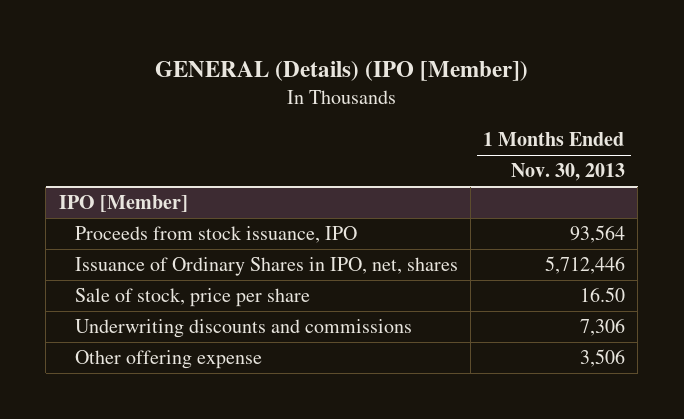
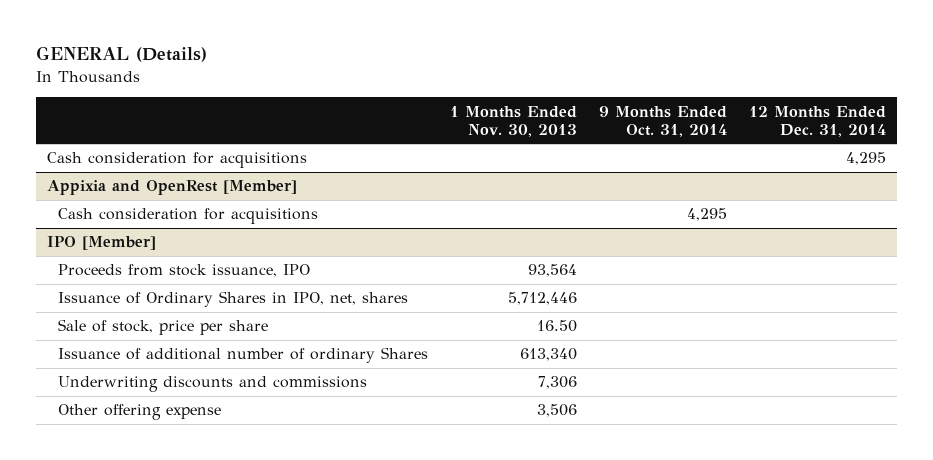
[154,61,528,82] GENERAL (Details) (IPO [Member]) -> [35,46,207,63] GENERAL (Details)
none -> [598,105,727,138] 9 Months Ended Oct. 31, 2014
none -> [748,105,886,138] 12 Months Ended Dec. 31, 2014
none -> [46,152,307,169] Cash consideration for acquisitions
none -> [46,180,297,196] Appixia and OpenRest [Member]
none -> [58,208,319,225] Cash consideration for acquisitions
none -> [58,347,429,364] Issuance of additional number of ordinary Shares

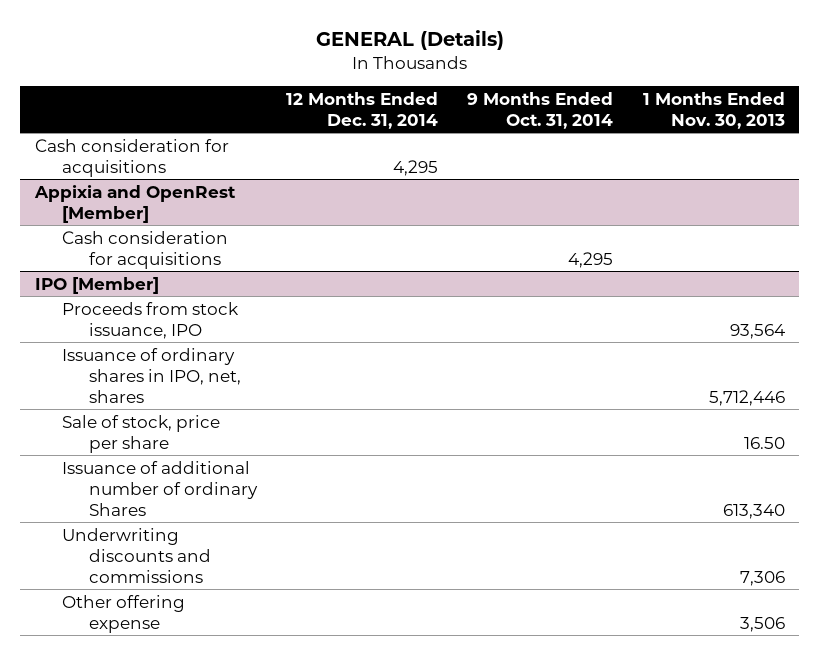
[58,291,409,308] Issuance of Ordinary Shares in IPO, net, shares -> [61,347,241,403] Issuance of ordinary shares in IPO, net, shares

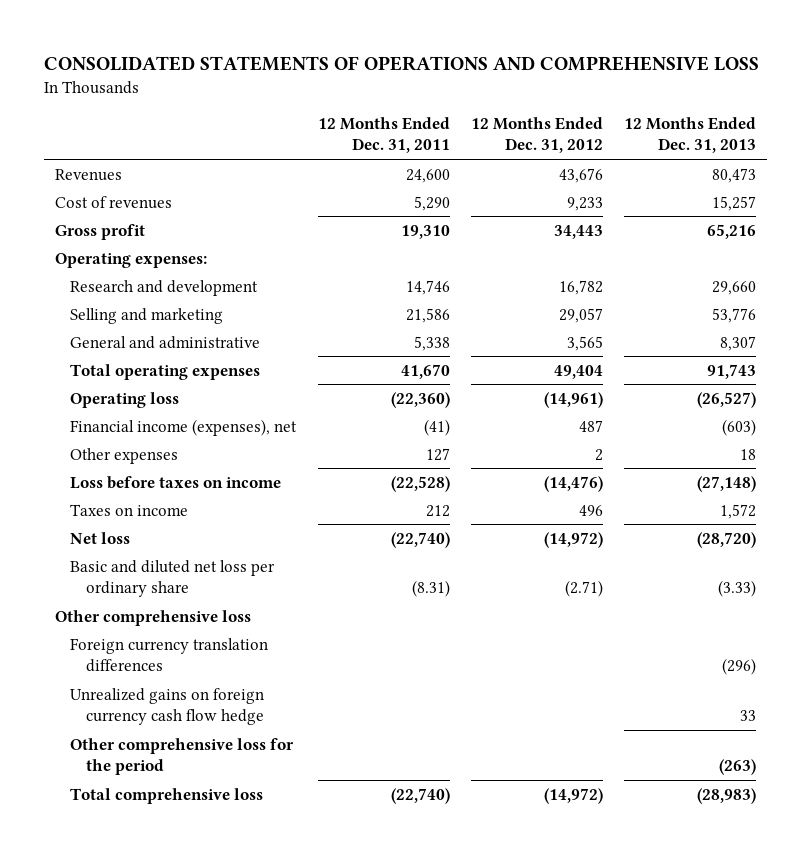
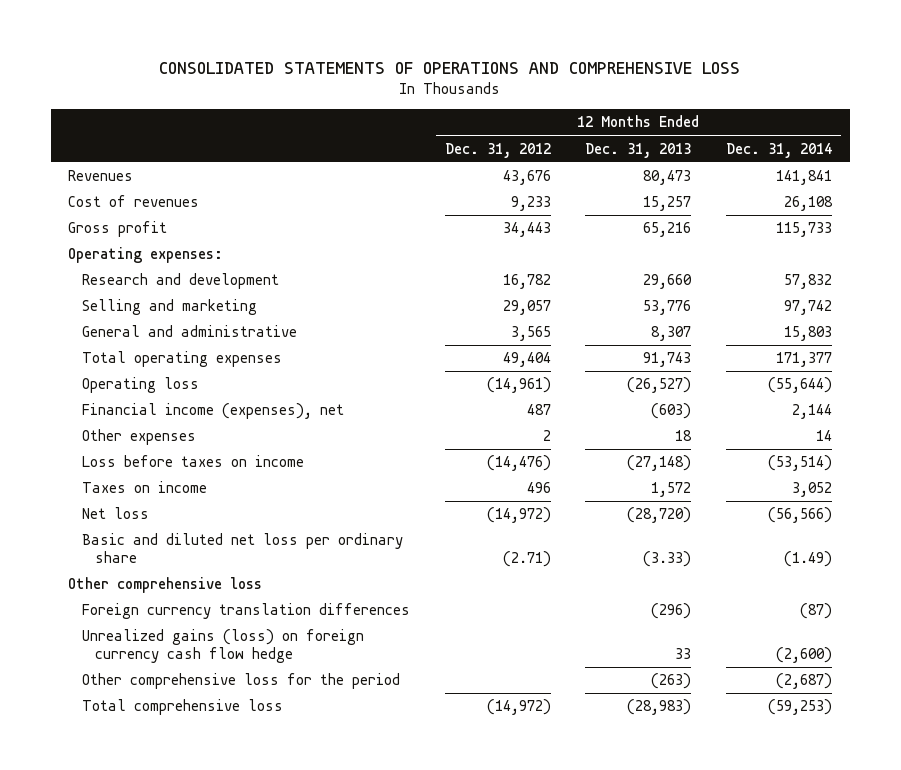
[317,117,450,154] 12 Months Ended Dec. 31, 2011 -> none
none -> [726,142,833,158] Dec. 31, 2014
[70,687,265,725] Unrealized gains on foreign currency cash flow hedge -> [81,629,364,663] Unrealized gains (loss) on foreign currency cash flow hedge

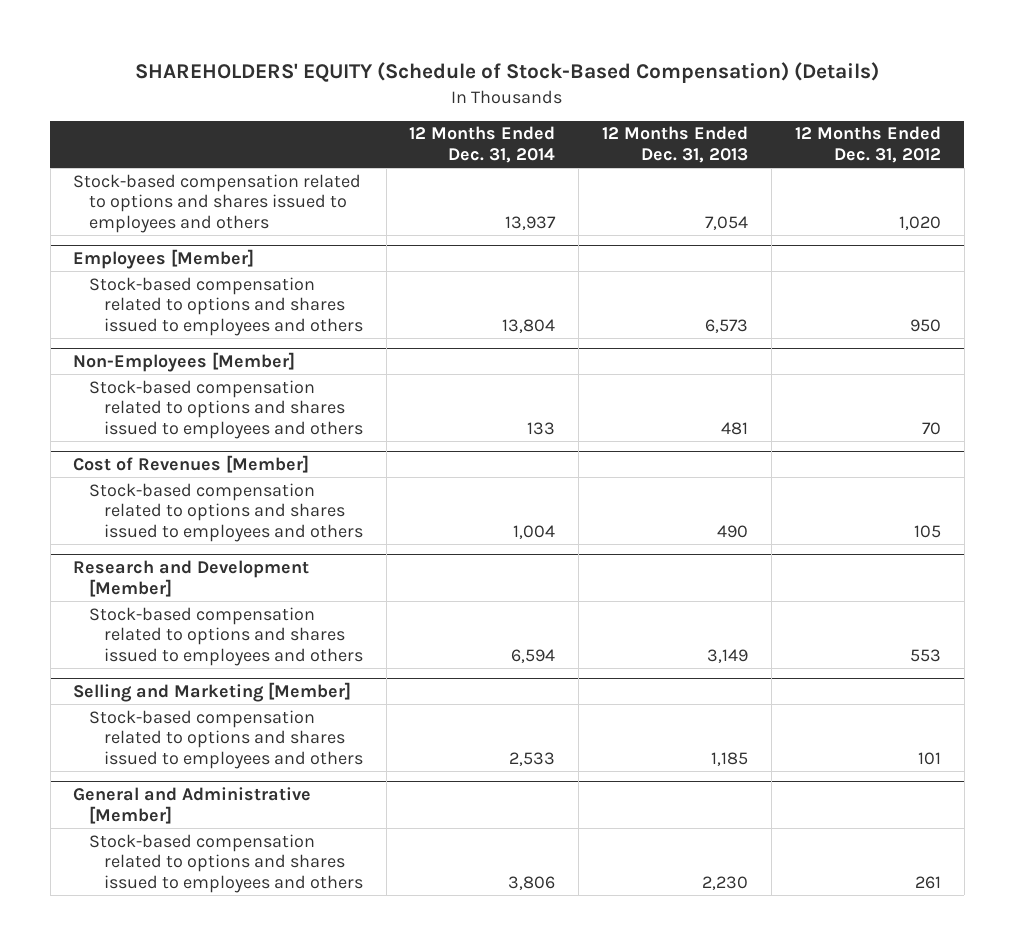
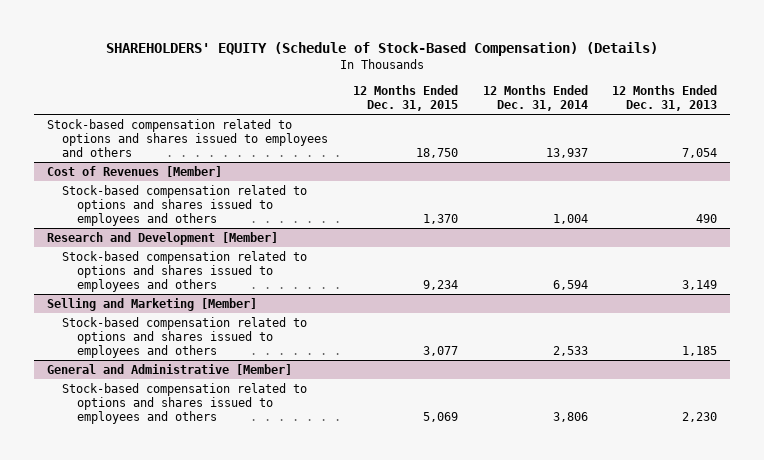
[794,126,941,164] 12 Months Ended Dec. 31, 2012 -> none
none -> [352,85,458,112] 12 Months Ended Dec. 31, 2015
[73,248,255,269] Employees [Member] -> none
[88,276,363,337] Stock-based compensation related to options and shares issued to employees and others -> none
[73,351,296,372] Non-Employees [Member] -> none
[88,379,363,440] Stock-based compensation related to options and shares issued to employees and others -> none

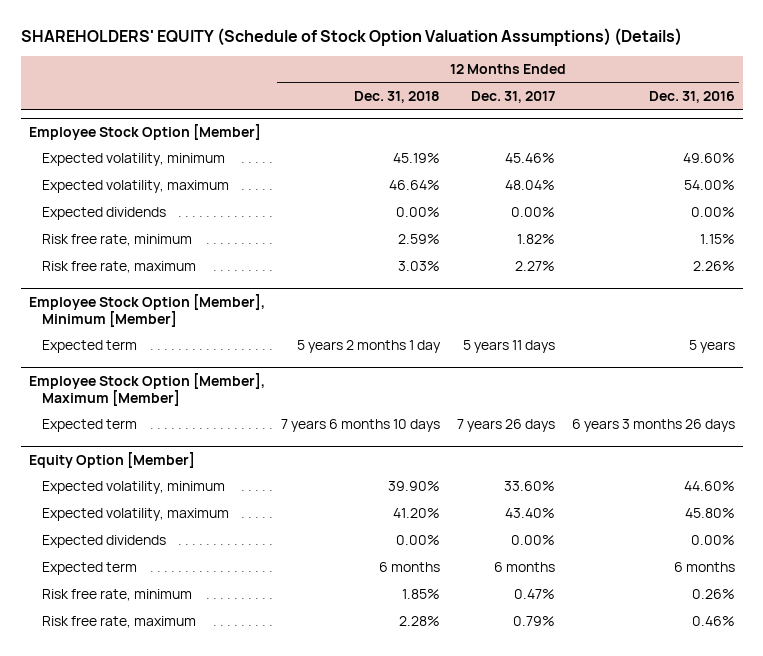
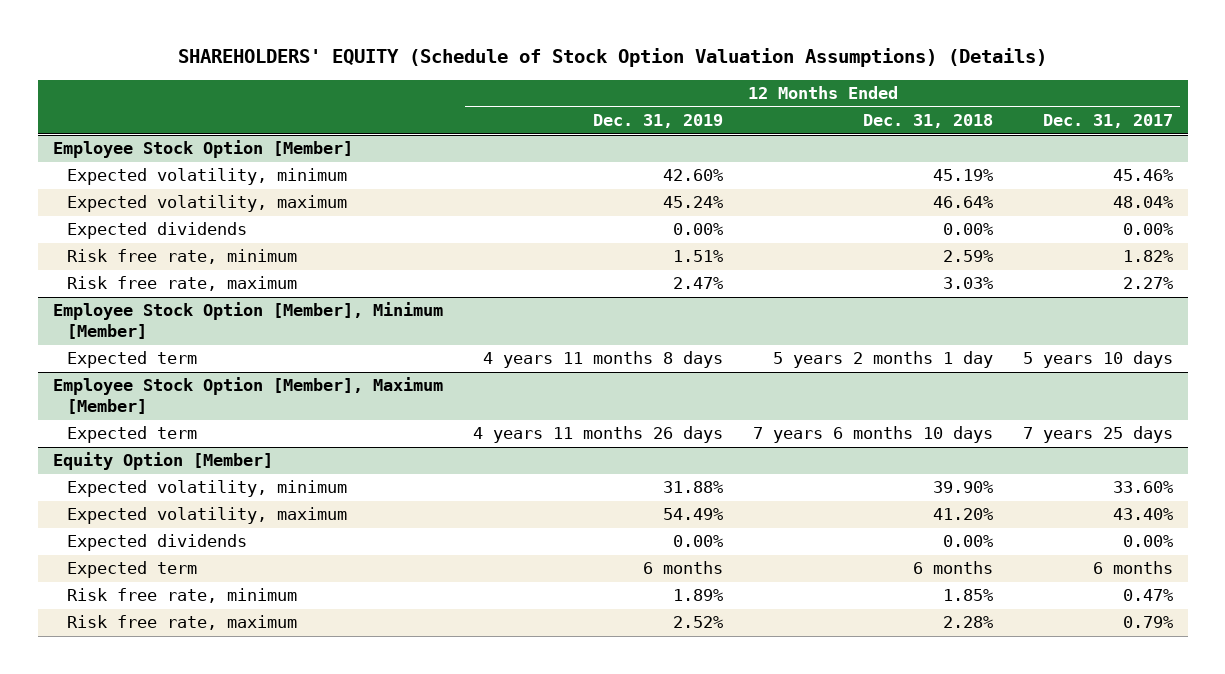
[648,91,735,104] Dec. 31, 2016 -> none
none -> [592,114,723,129] Dec. 31, 2019
[463,340,556,354] 5 years 11 days -> [1022,351,1173,369] 5 years 10 days
[457,419,556,433] 7 years 26 days -> [1022,426,1173,444] 7 years 25 days

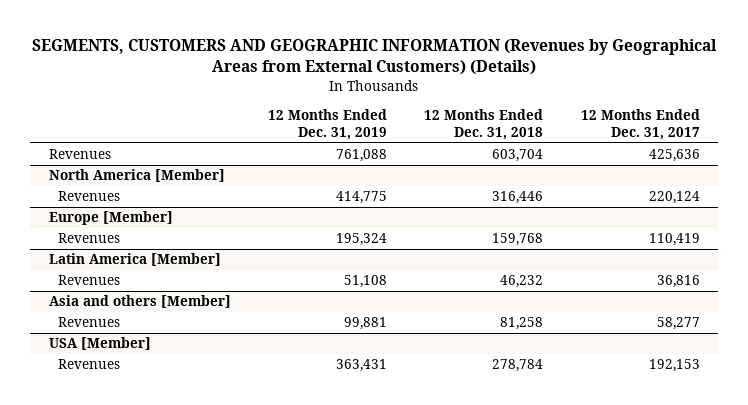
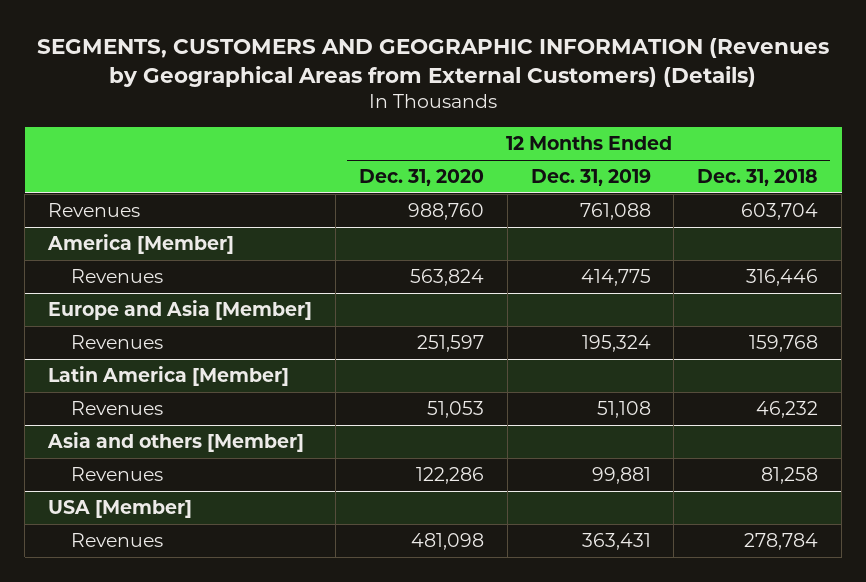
[580,108,700,141] 12 Months Ended Dec. 31, 2017 -> none
none -> [358,169,484,187] Dec. 31, 2020
[48,169,225,183] North America [Member] -> [47,234,235,255] America [Member]
[48,211,173,226] Europe [Member] -> [48,300,313,321] Europe and Asia [Member]

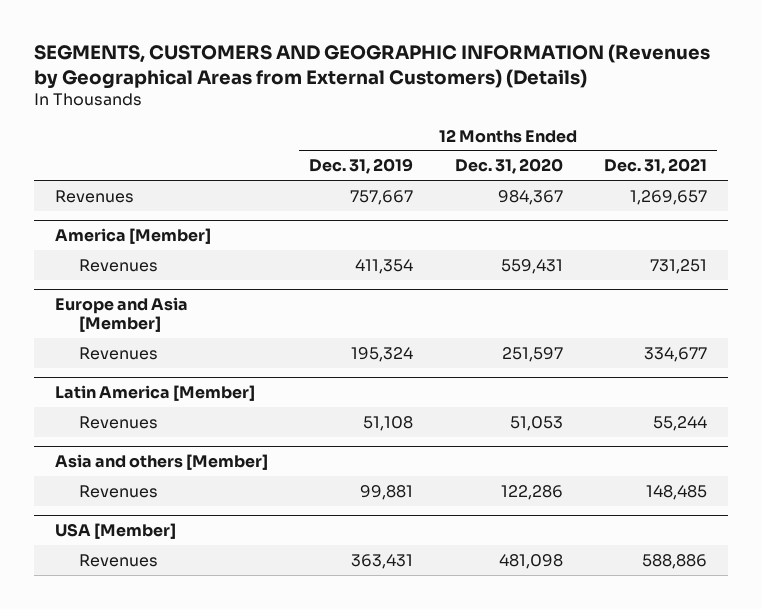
[697,169,819,187] Dec. 31, 2018 -> none
none -> [604,158,708,175] Dec. 31, 2021
[407,203,484,221] 988,760 -> [497,189,563,205] 984,367
[579,203,651,221] 761,088 -> [350,189,414,205] 757,667
[409,269,484,287] 563,824 -> [500,258,563,274] 559,431
[580,269,651,287] 414,775 -> [355,258,414,274] 411,354

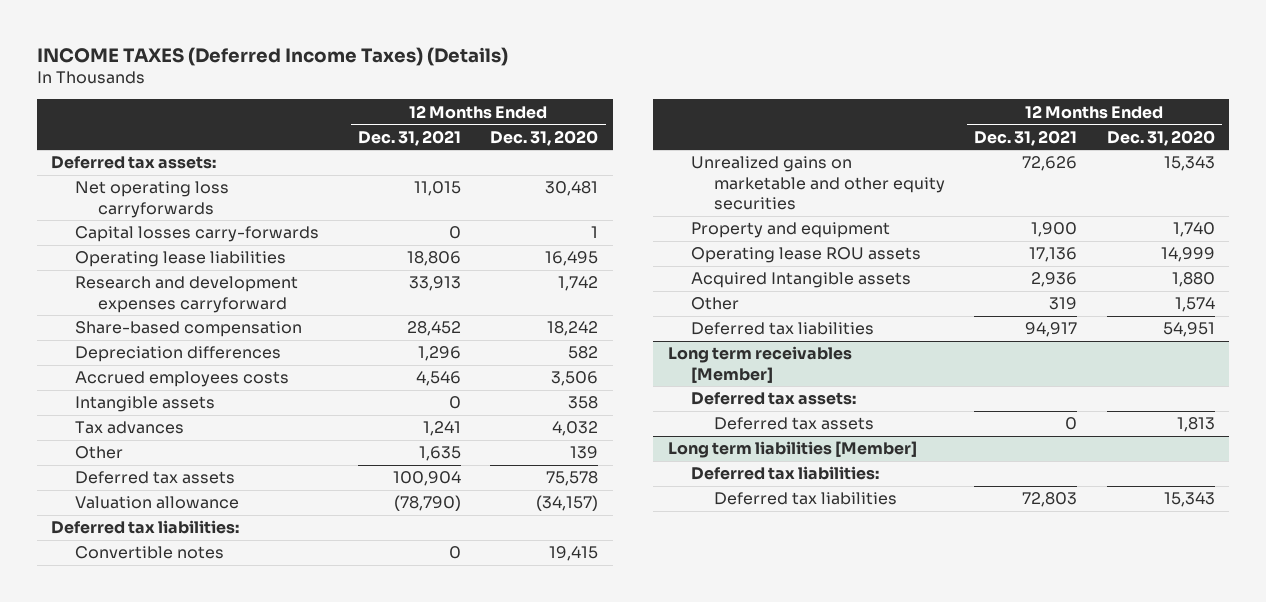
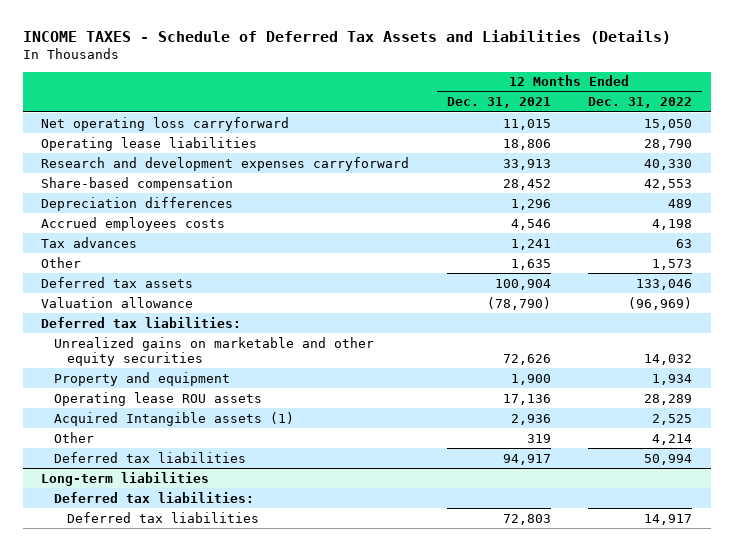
[36,46,508,66] INCOME TAXES (Deferred Income Taxes) (Details) -> [22,30,671,45] INCOME TAXES - Schedule of Deferred Tax Assets and Liabilities (Details)
[490,129,599,146] Dec. 31, 2020 -> none
none -> [588,97,693,109] Dec. 31, 2022
[51,156,217,170] Deferred tax assets: -> none
[74,226,319,243] Capital losses carry-forwards -> none
[74,181,229,218] Net operating loss carryforwards -> [41,116,290,131] Net operating loss carryforward
[74,396,215,413] Intangible assets -> none
[74,546,224,560] Convertible notes -> none
[690,272,911,289] Acquired Intangible assets -> [54,411,295,426] Acquired Intangible assets (1)
[667,346,852,383] Long term receivables [Member] -> none
[690,392,856,406] Deferred tax assets: -> none
[713,417,874,431] Deferred tax assets -> none
[667,441,917,459] Long term liabilities [Member] -> [41,471,210,486] Long-term liabilities

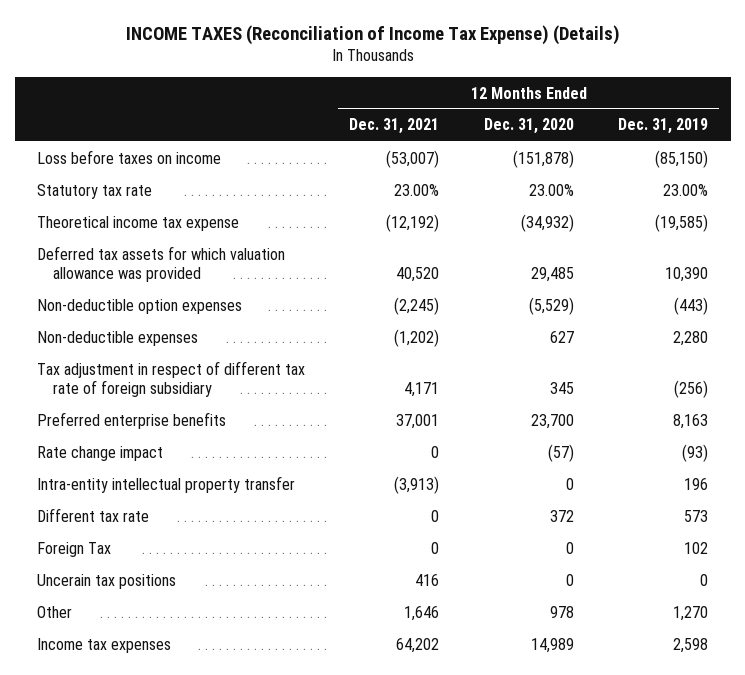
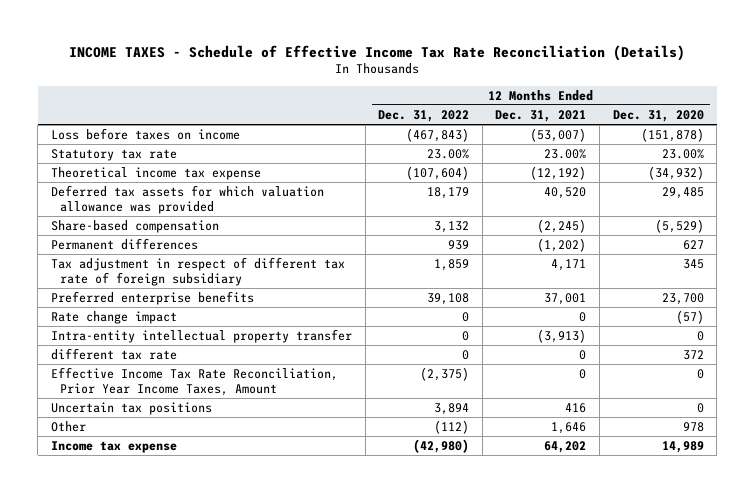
[125,24,620,45] INCOME TAXES (Reconciliation of Income Tax Expense) (Details) -> [69,44,686,61] INCOME TAXES - Schedule of Effective Income Tax Rate Reconciliation (Details)
[618,118,709,135] Dec. 31, 2019 -> none
none -> [378,109,470,122] Dec. 31, 2022
[37,298,243,314] Non-deductible option expenses -> [50,219,219,233] Share-based compensation
[37,330,199,346] Non-deductible expenses -> [50,237,198,250] Permanent differences
[37,541,112,557] Foreign Tax -> none
[37,507,150,522] Different tax rate -> [50,347,177,360] different tax rate
none -> [50,366,338,397] Effective Income Tax Rate Reconciliation, Prior Year Income Taxes, Amount
[37,573,177,589] Uncerain tax positions -> [50,401,212,415] Uncertain tax positions
[37,637,172,653] Income tax expenses -> [50,440,177,453] Income tax expense

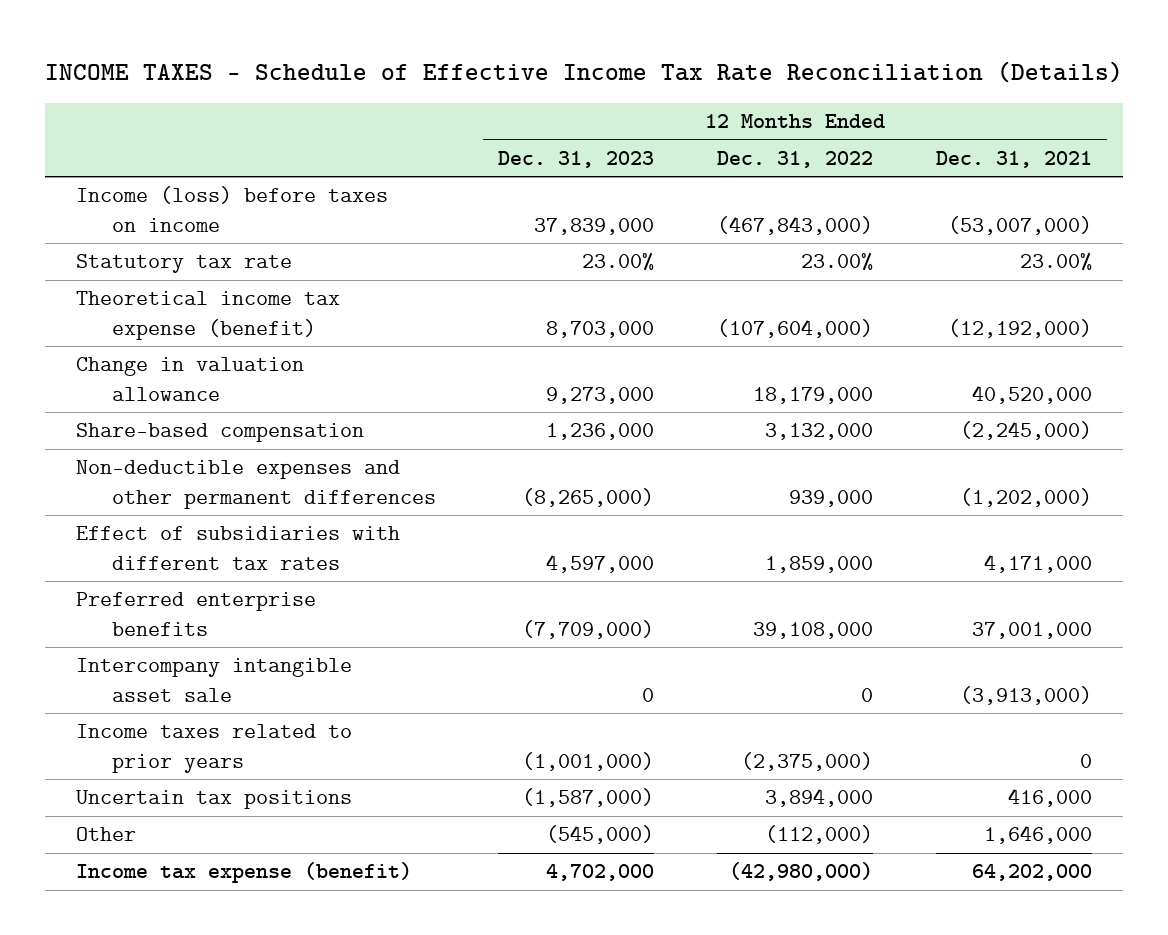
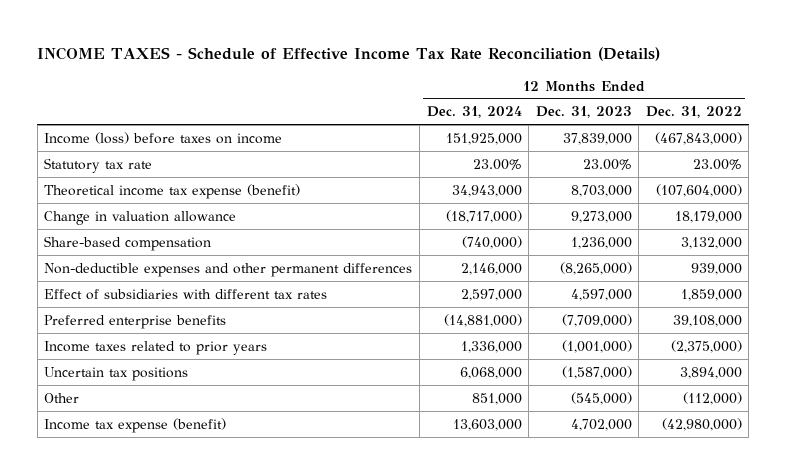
[935,150,1092,168] Dec. 31, 2021 -> none
none -> [426,106,522,119] Dec. 31, 2024
[76,658,353,702] Intercompany intangible asset sale -> none

